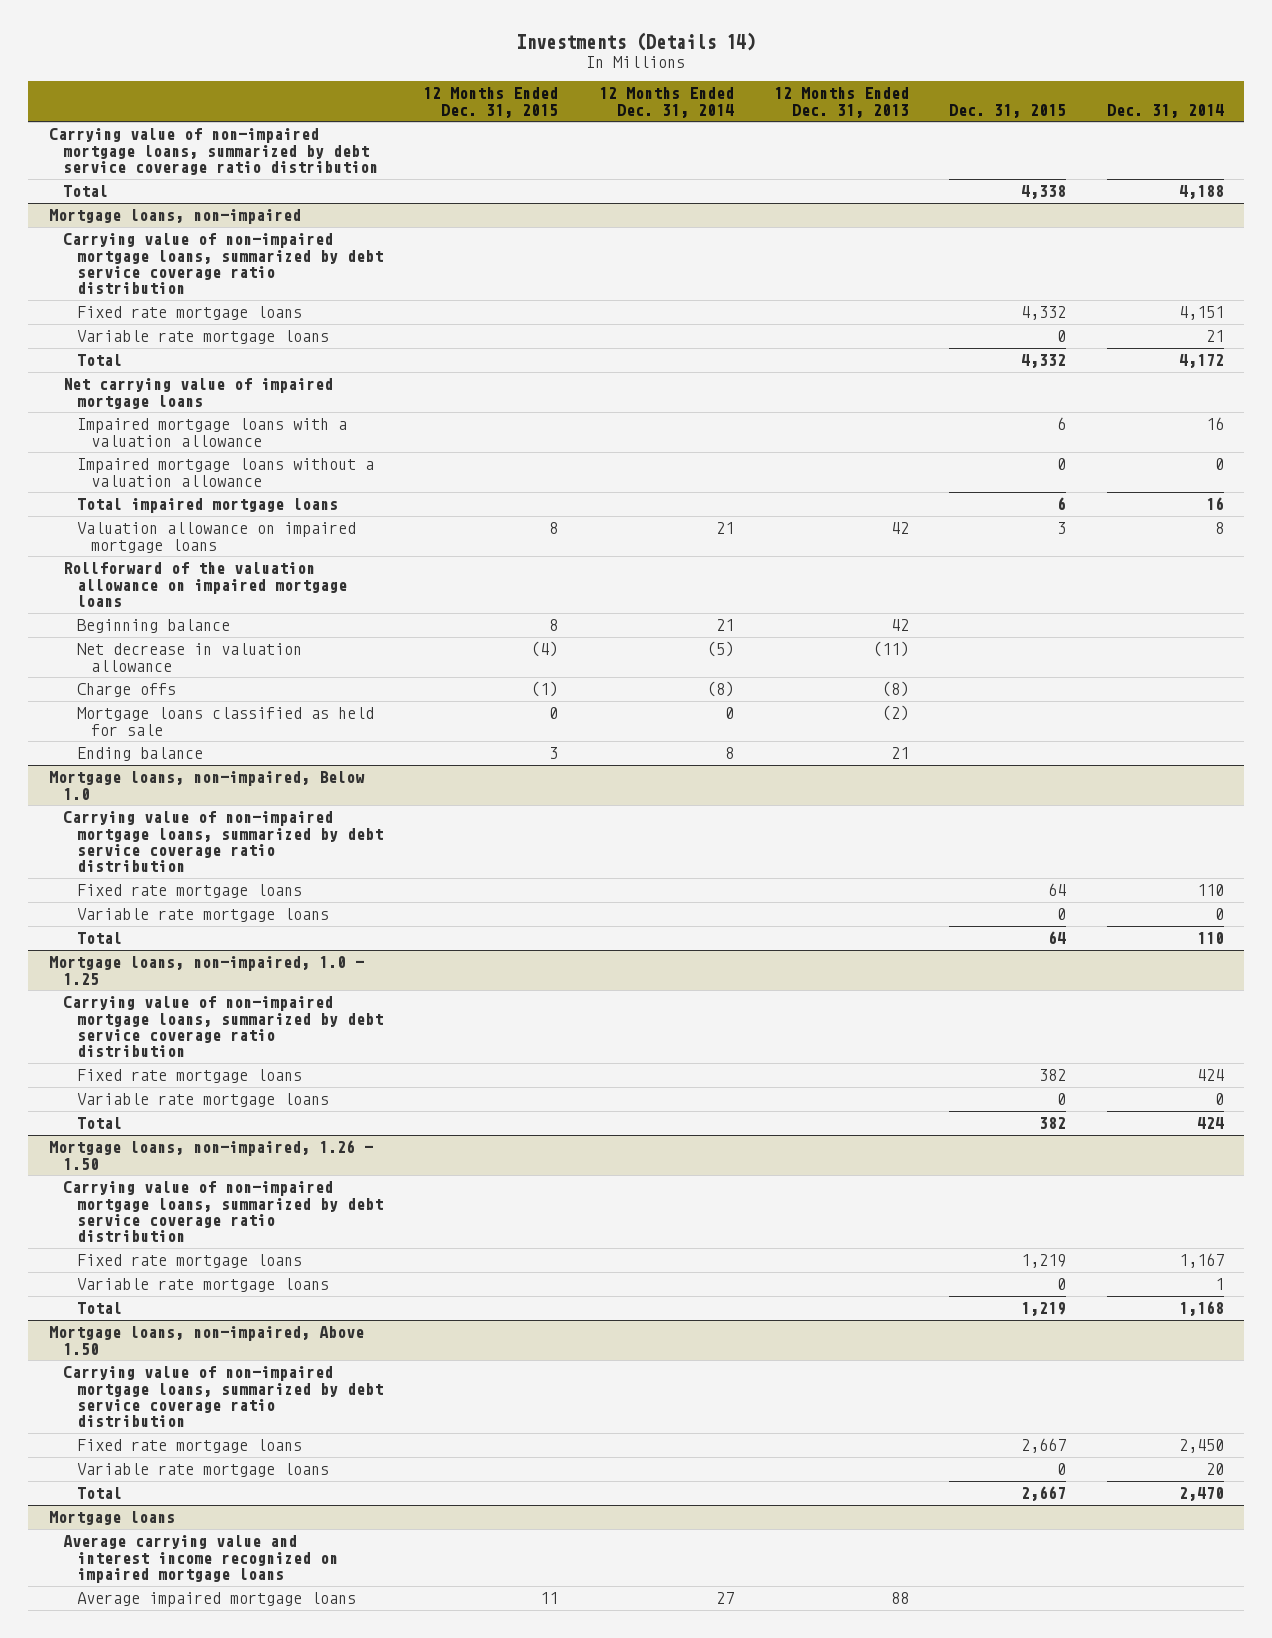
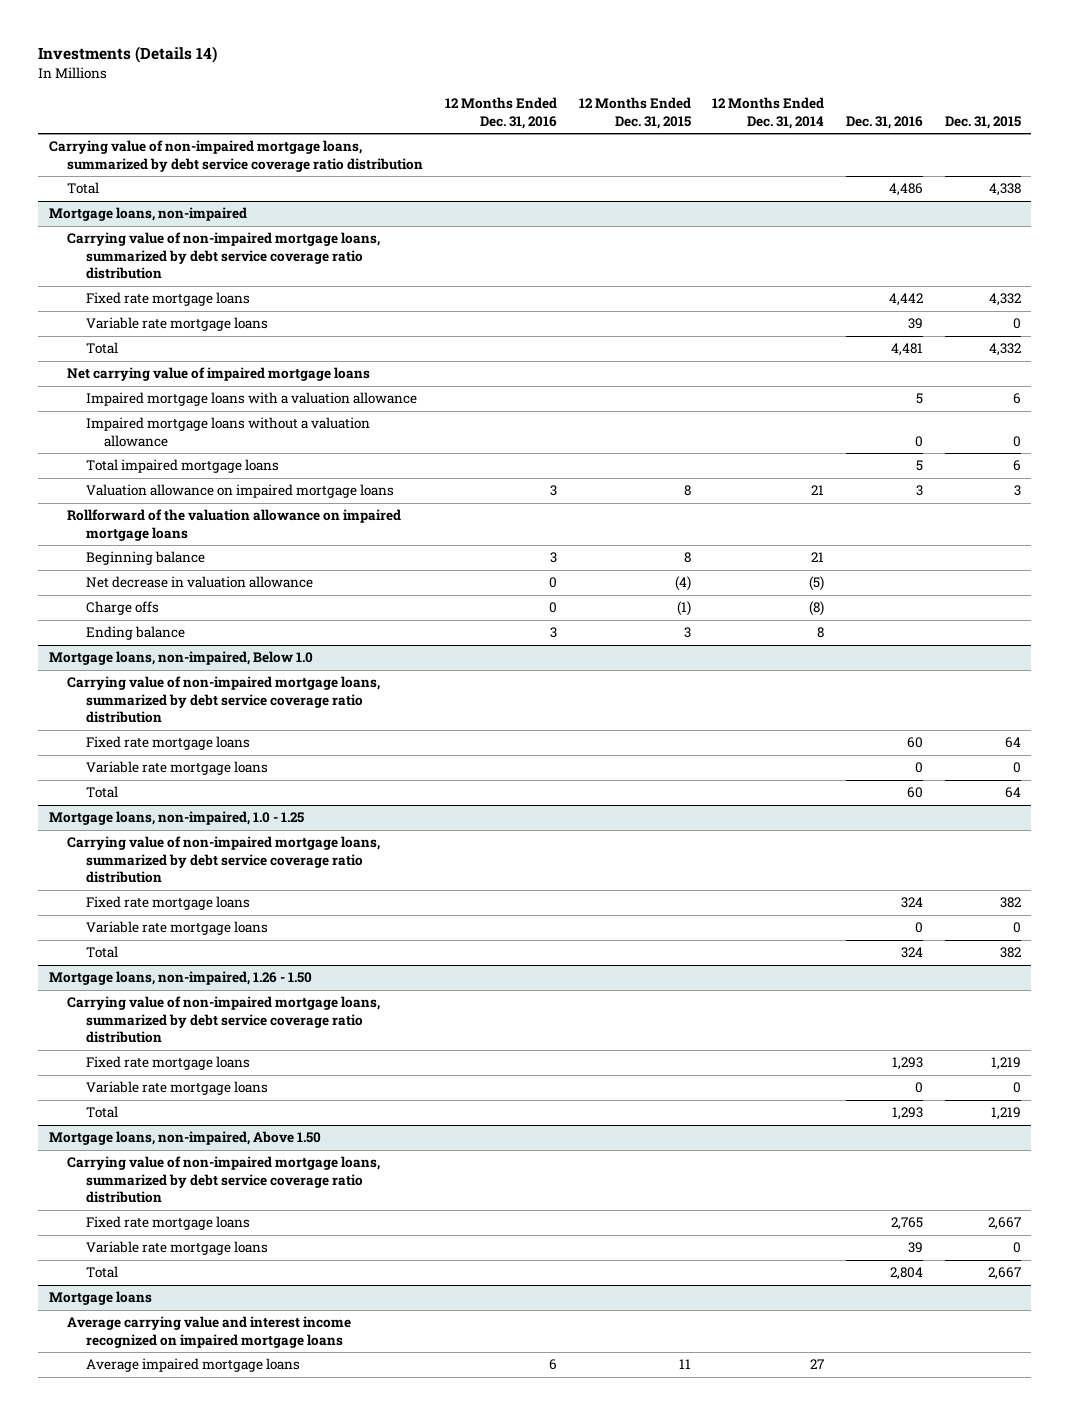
[773,87,909,118] 12 Months Ended Dec. 31, 2013 -> none
[1106,103,1224,118] Dec. 31, 2014 -> none
none -> [445,97,558,129] 12 Months Ended Dec. 31, 2016
none -> [846,115,924,129] Dec. 31, 2016
[76,707,374,736] Mortgage loans classified as held for sale -> none

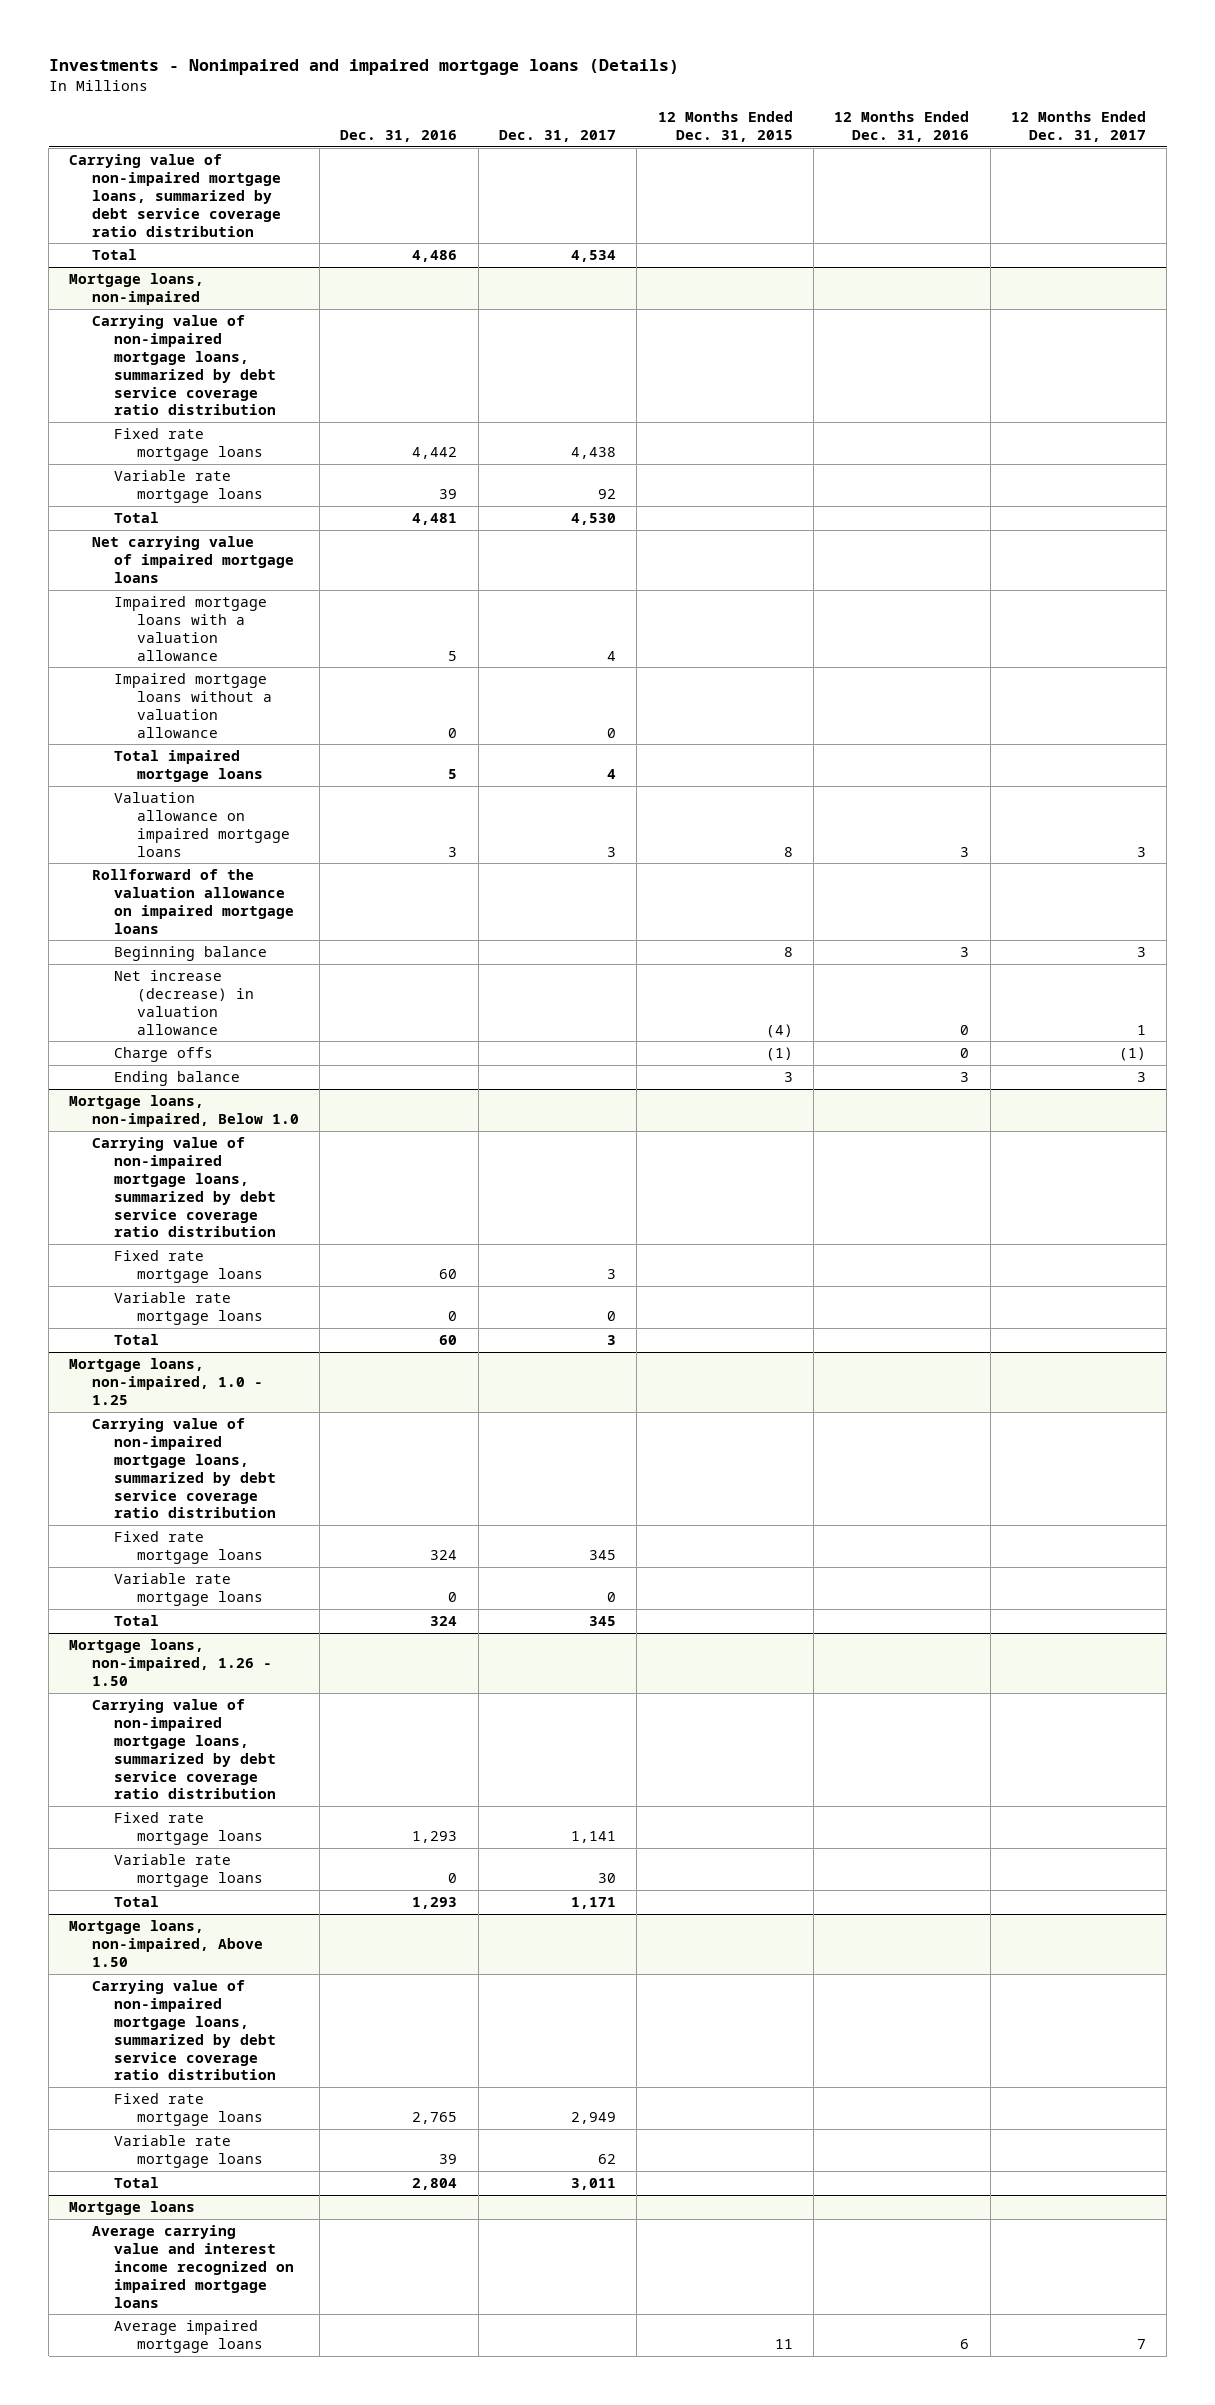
[38,46,218,64] Investments (Details 14) -> [48,59,679,76] Investments - Nonimpaired and impaired mortgage loans (Details)
[712,97,825,129] 12 Months Ended Dec. 31, 2014 -> none
[944,115,1021,129] Dec. 31, 2015 -> none
none -> [499,130,617,143] Dec. 31, 2017
none -> [1010,111,1146,143] 12 Months Ended Dec. 31, 2017
[85,576,313,589] Net decrease in valuation allowance -> [114,970,254,1035] Net increase (decrease) in valuation allowance

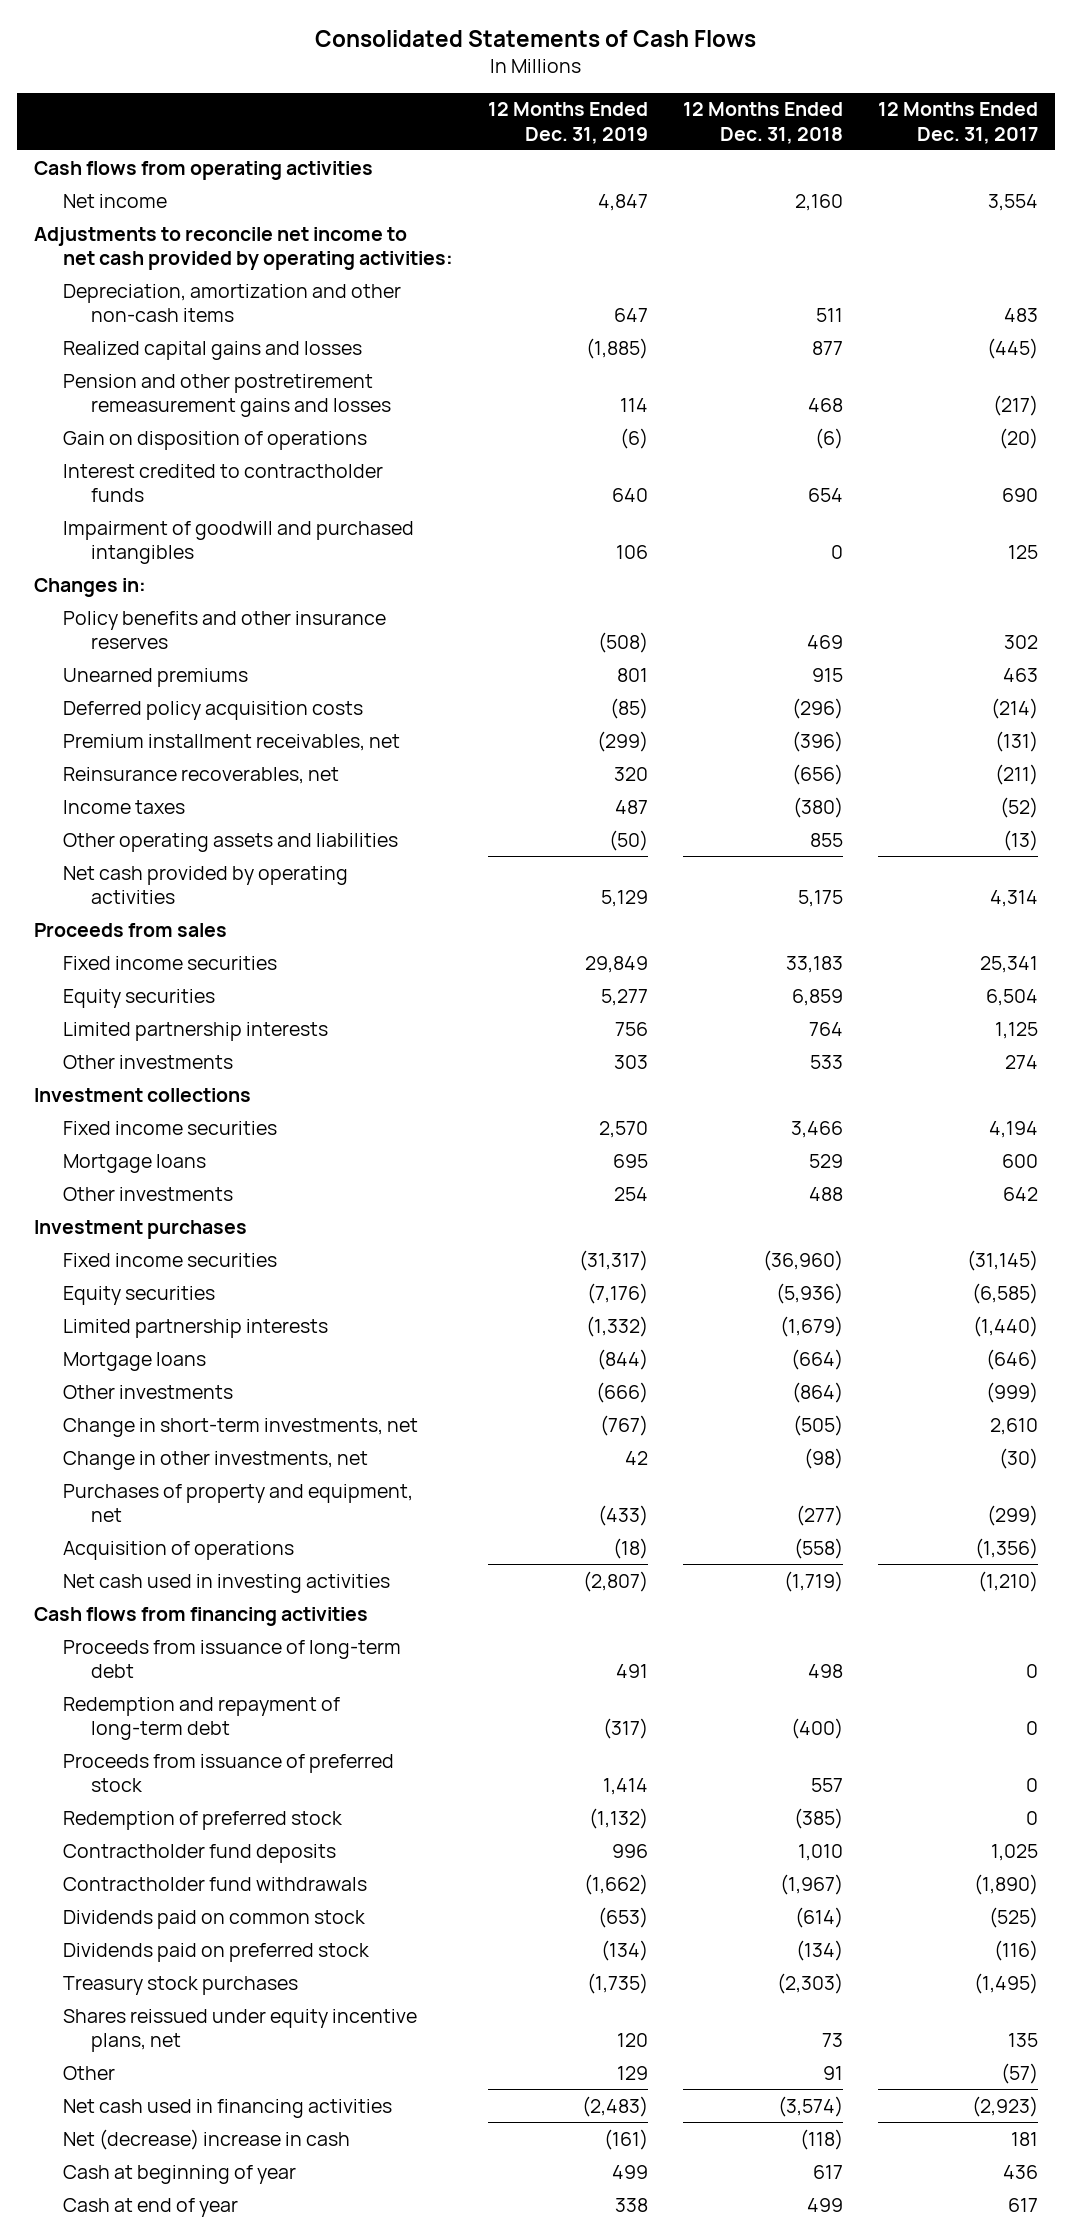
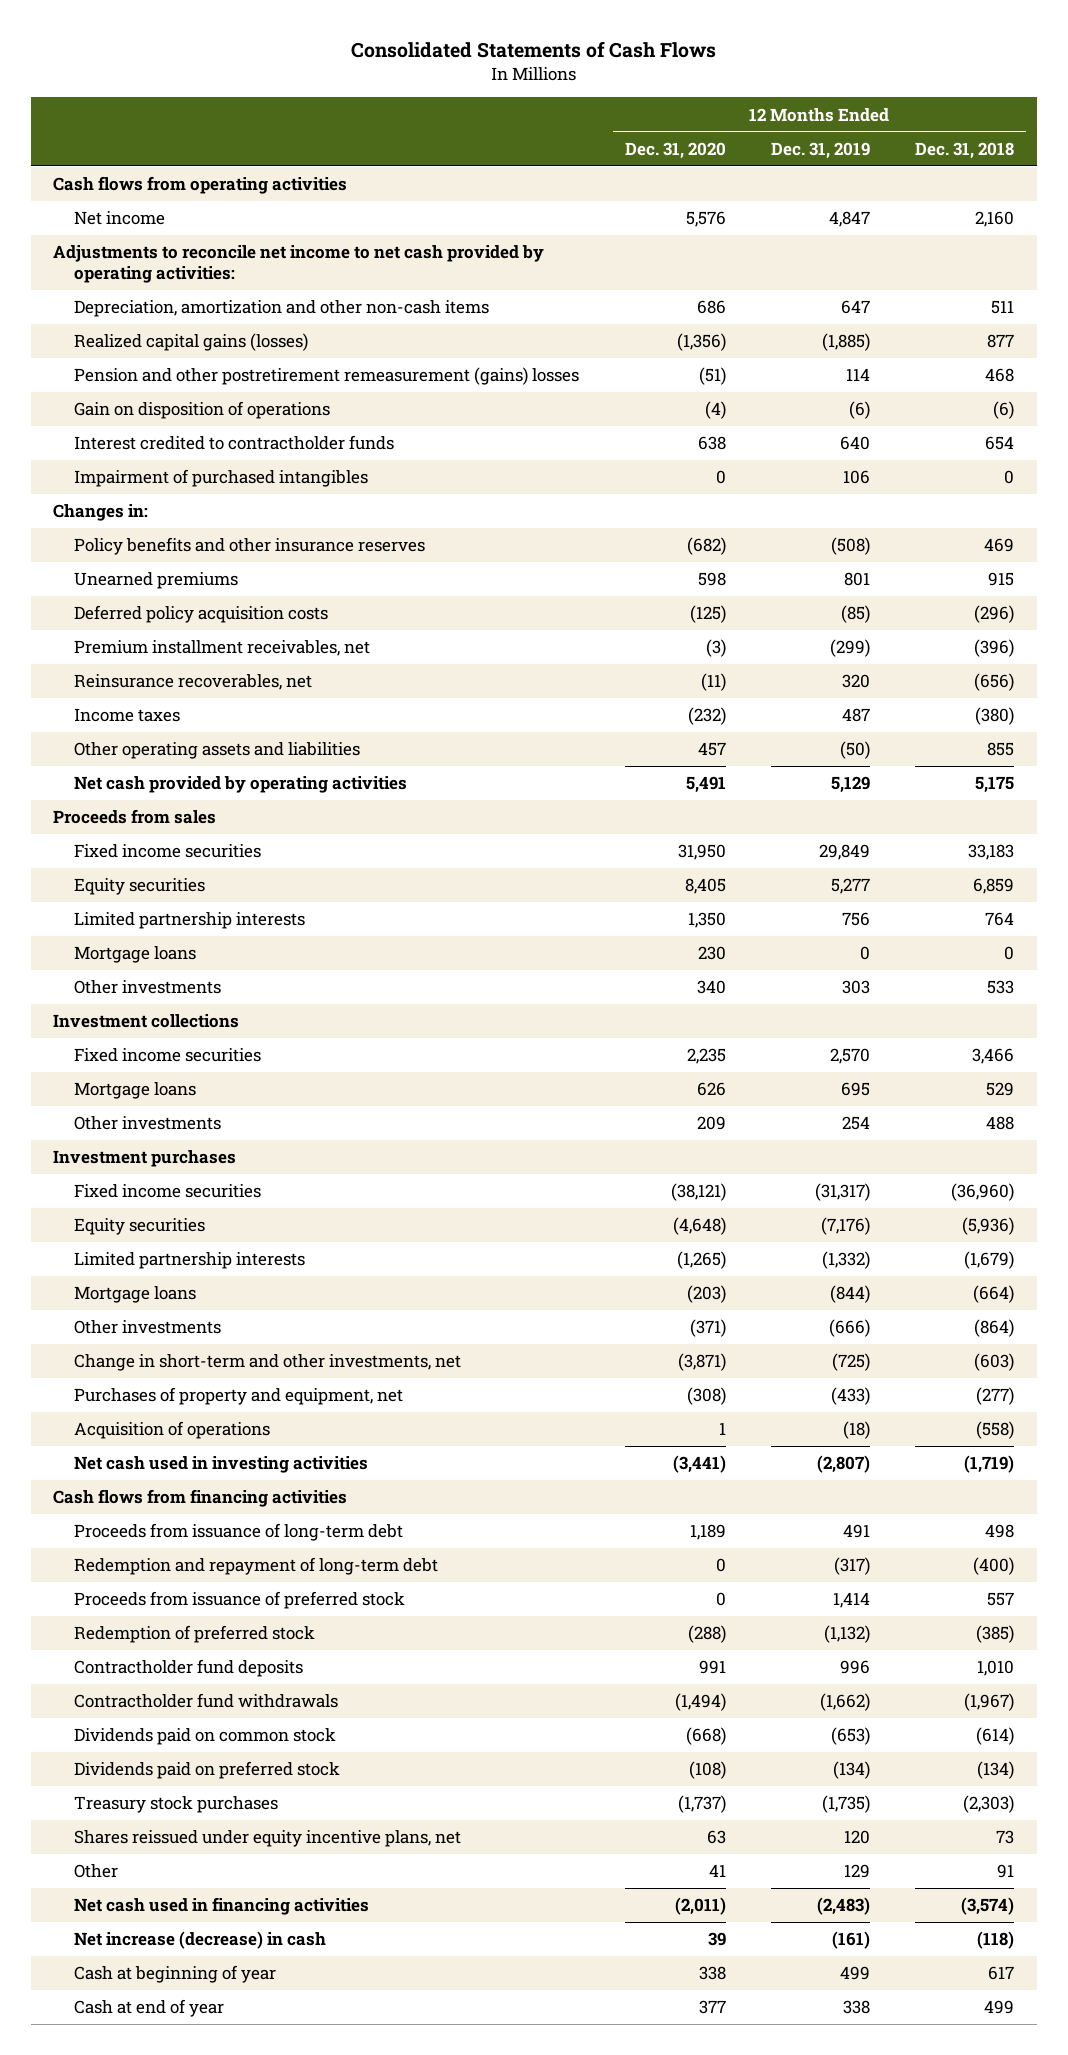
[877,102,1038,144] 12 Months Ended Dec. 31, 2017 -> none
none -> [624,141,726,159] Dec. 31, 2020
[62,340,362,360] Realized capital gains and losses -> [74,333,309,352] Realized capital gains (losses)
[62,373,391,417] Pension and other postretirement remeasurement gains and losses -> [74,367,580,386] Pension and other postretirement remeasurement (gains) losses
[62,520,414,564] Impairment of goodwill and purchased intangibles -> [74,469,369,488] Impairment of purchased intangibles
none -> [74,946,197,964] Mortgage loans
[62,1450,368,1470] Change in other investments, net -> none
[62,1417,418,1437] Change in short-term investments, net -> [74,1354,462,1372] Change in short-term and other investments, net
[599,1414,648,1436] (767) -> [831,1353,870,1372] (725)
[792,1414,843,1436] (505) -> [974,1353,1015,1372] (603)
[62,2128,350,2150] Net (decrease) increase in cash -> [74,1931,327,1950] Net increase (decrease) in cash

